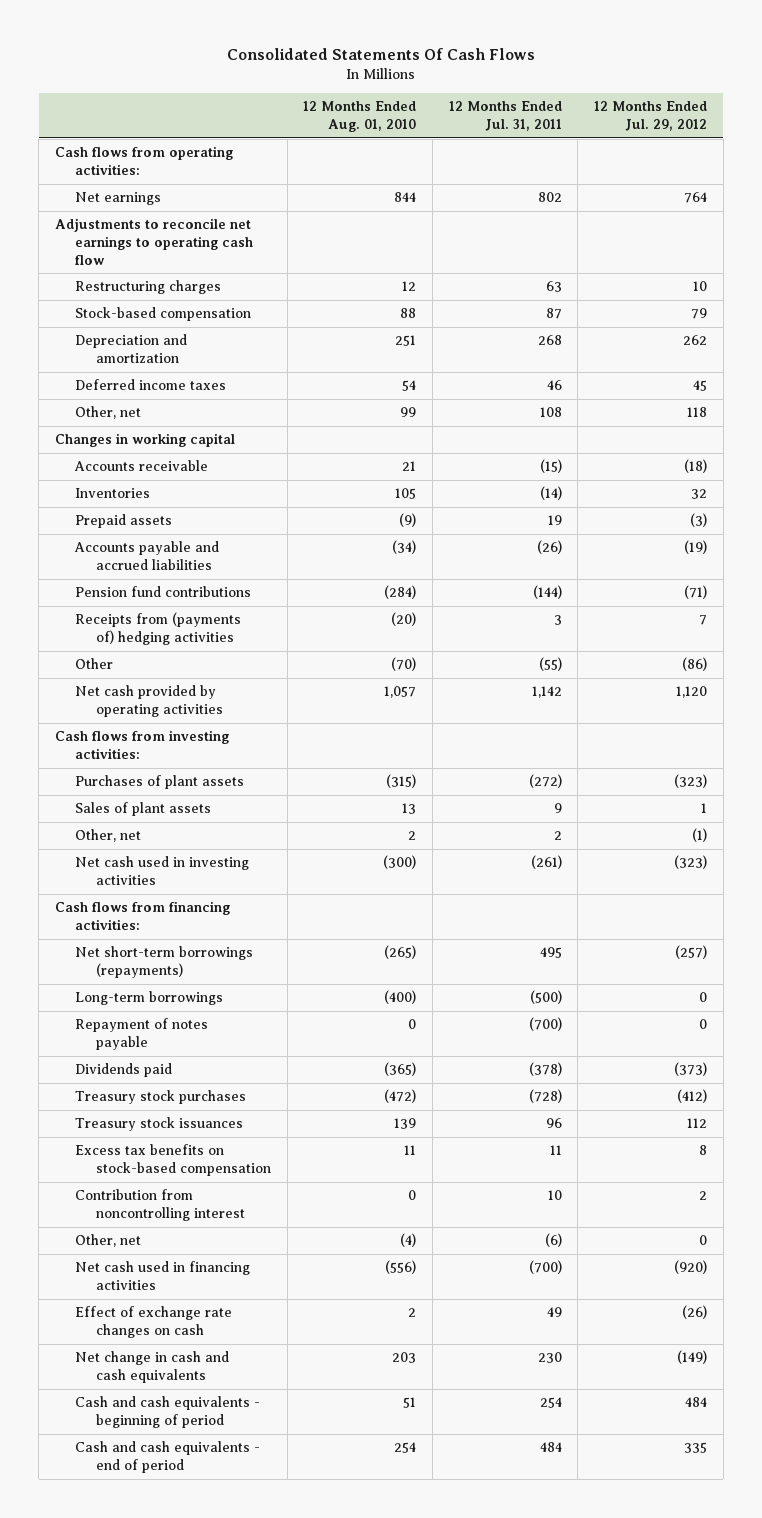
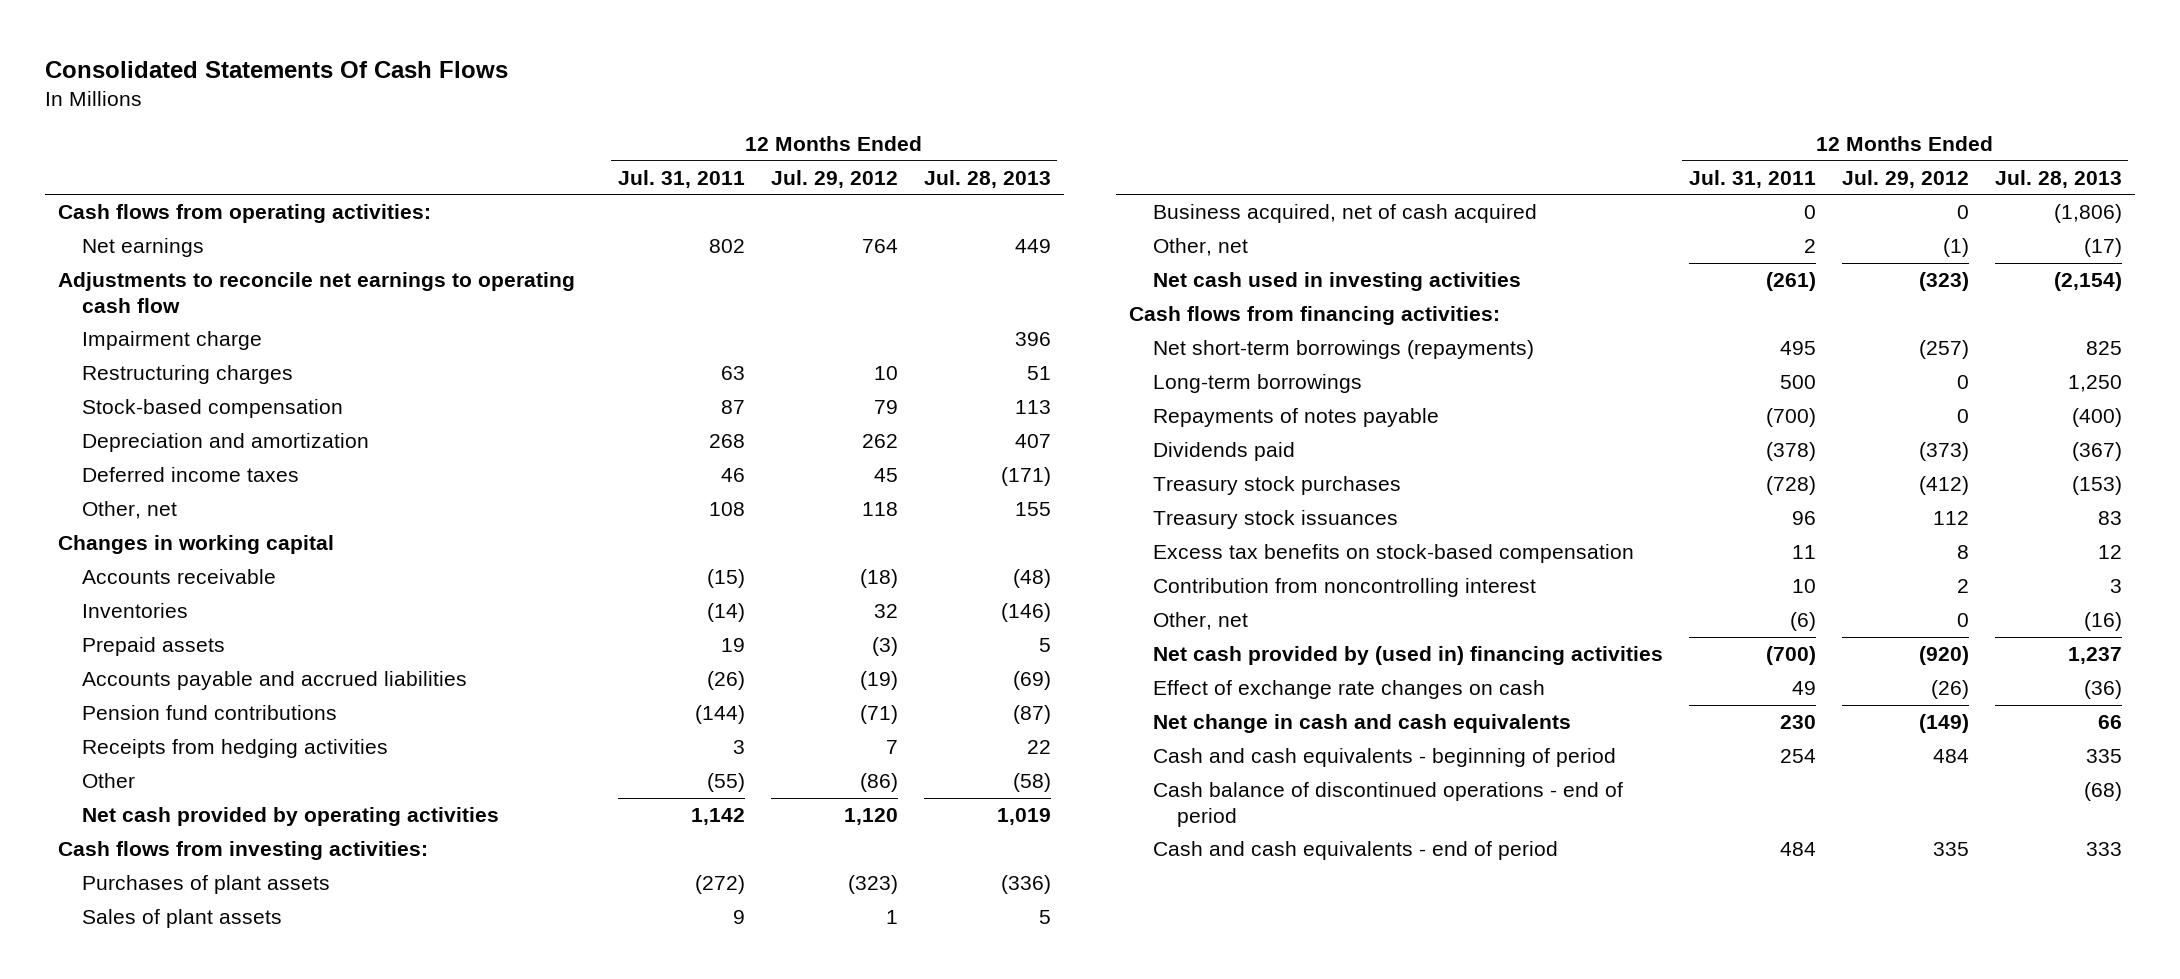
[303,101,417,133] 12 Months Ended Aug. 01, 2010 -> none
none -> [923,169,1051,188] Jul. 28, 2013
none -> [82,331,263,351] Impairment charge
[75,612,242,645] Receipts from (payments of) hedging activities -> [82,739,389,759] Receipts from hedging activities
none -> [1152,204,1537,224] Business acquired, net of cash acquired
[529,990,562,1005] (500) -> [1779,375,1816,390] 500
[75,1018,209,1050] Repayment of notes payable -> [1152,408,1439,428] Repayments of notes payable
[75,1261,251,1290] Net cash used in financing activities -> [1152,646,1663,666] Net cash provided by (used in) financing activities
none -> [1152,782,1623,827] Cash balance of discontinued operations - end of period

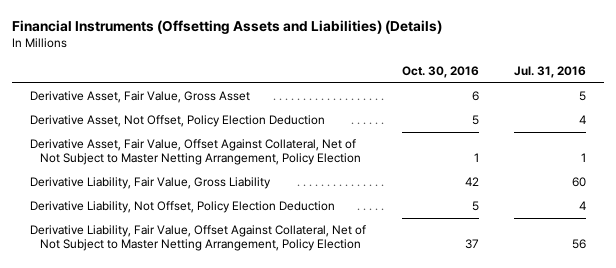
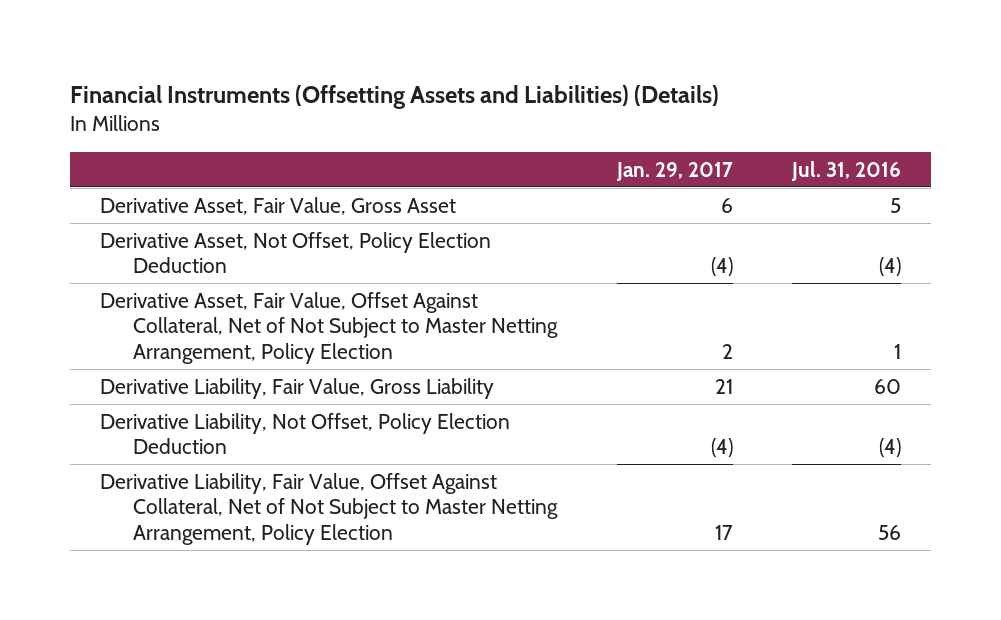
[401,66,479,79] Oct. 30, 2016 -> none
none -> [615,161,733,181] Jan. 29, 2017
[579,115,587,125] 4 -> [879,257,902,277] (4)
[579,201,587,211] 4 -> [879,438,902,458] (4)

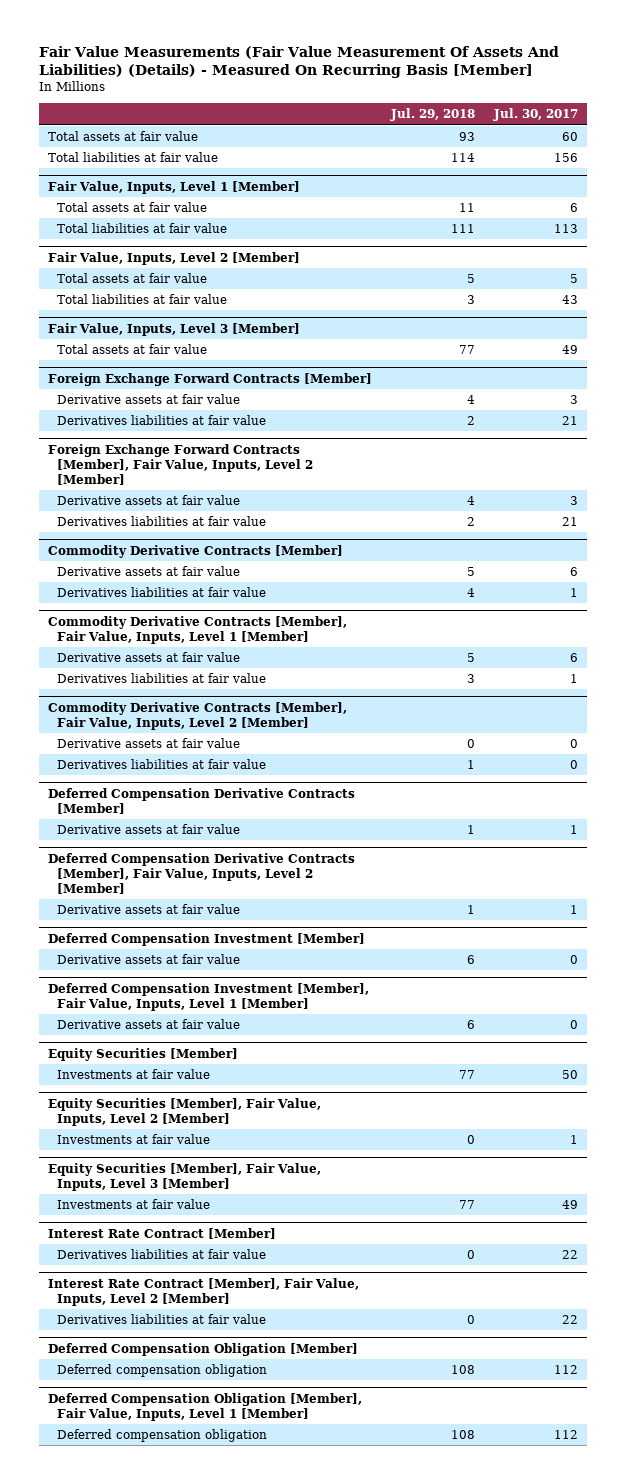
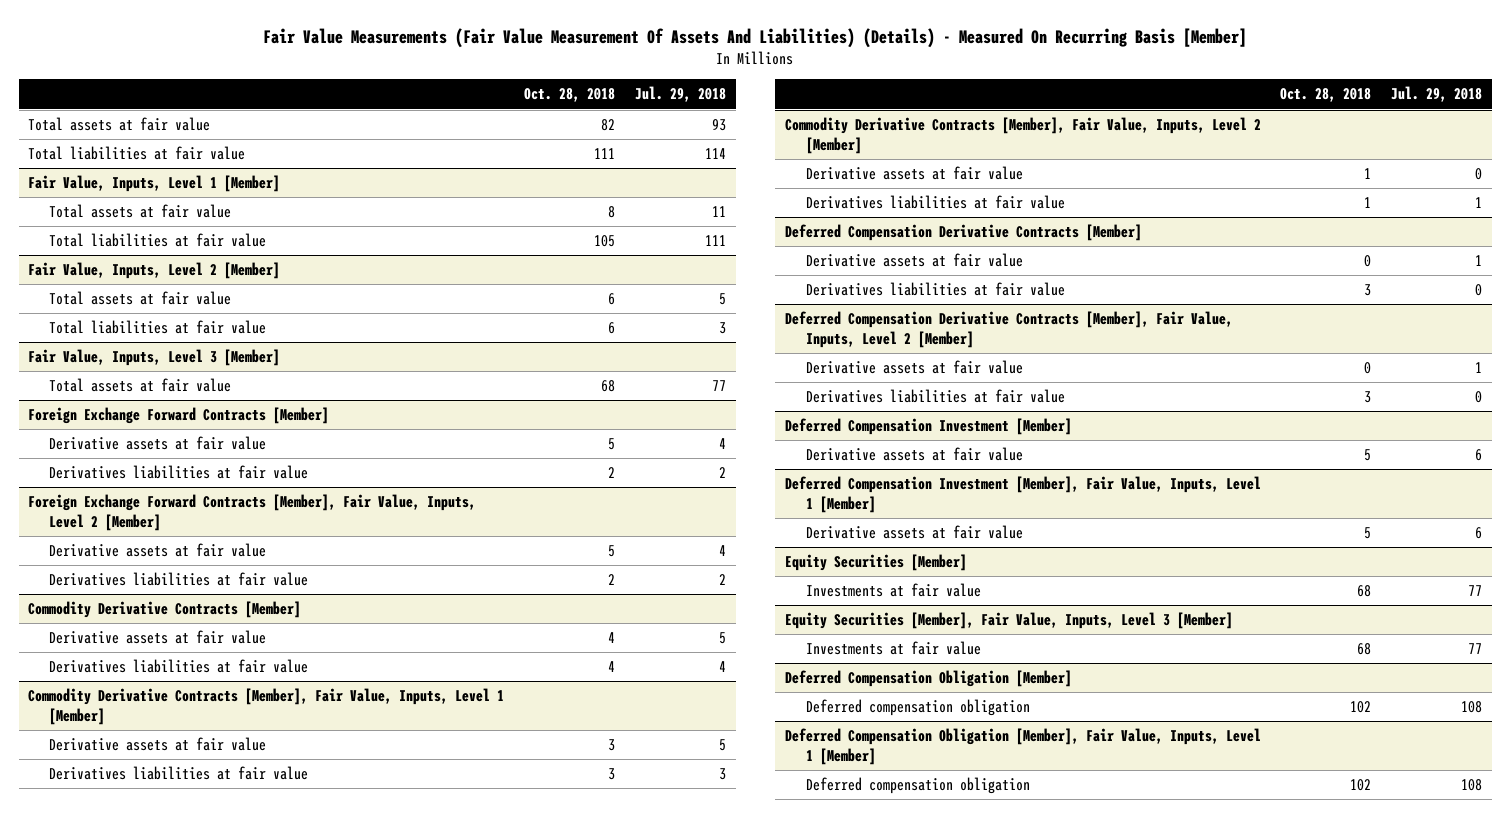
[492,108,578,122] Jul. 30, 2017 -> none
none -> [524,88,616,103] Oct. 28, 2018
none -> [805,282,1065,297] Derivatives liabilities at fair value
none -> [805,389,1065,404] Derivatives liabilities at fair value
[48,1097,322,1126] Equity Securities [Member], Fair Value, Inputs, Level 2 [Member] -> none
[56,1133,210,1144] Investments at fair value -> none
[48,1227,277,1239] Interest Rate Contract [Member] -> none
[56,1248,266,1259] Derivatives liabilities at fair value -> none
[48,1277,360,1306] Interest Rate Contract [Member], Fair Value, Inputs, Level 2 [Member] -> none
[56,1313,266,1324] Derivatives liabilities at fair value -> none

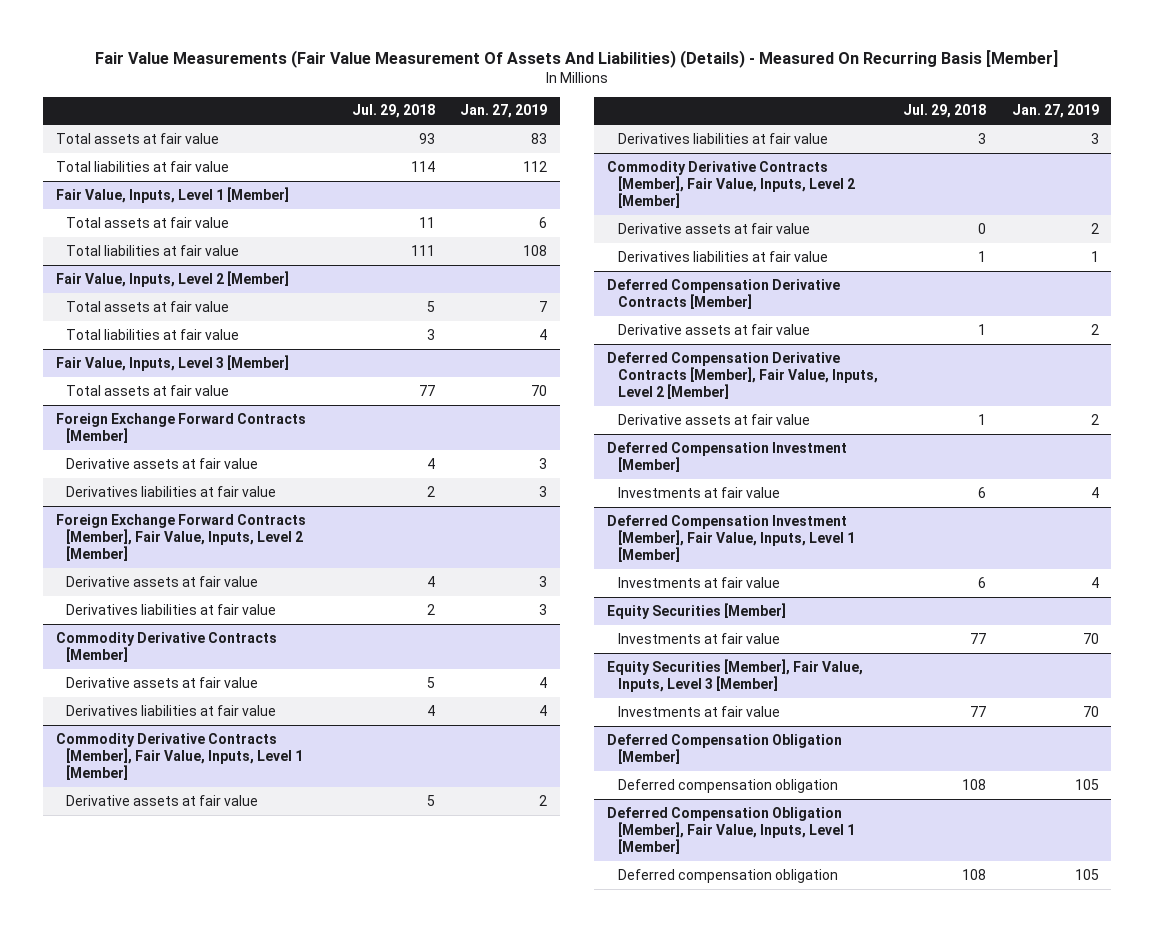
[524,88,616,103] Oct. 28, 2018 -> none
none -> [460,104,548,119] Jan. 27, 2019
[805,282,1065,297] Derivatives liabilities at fair value -> none
[805,389,1065,404] Derivatives liabilities at fair value -> none
[805,447,1023,462] Derivative assets at fair value -> [617,486,780,498] Investments at fair value
[805,525,1023,540] Derivative assets at fair value -> [617,576,780,588] Investments at fair value

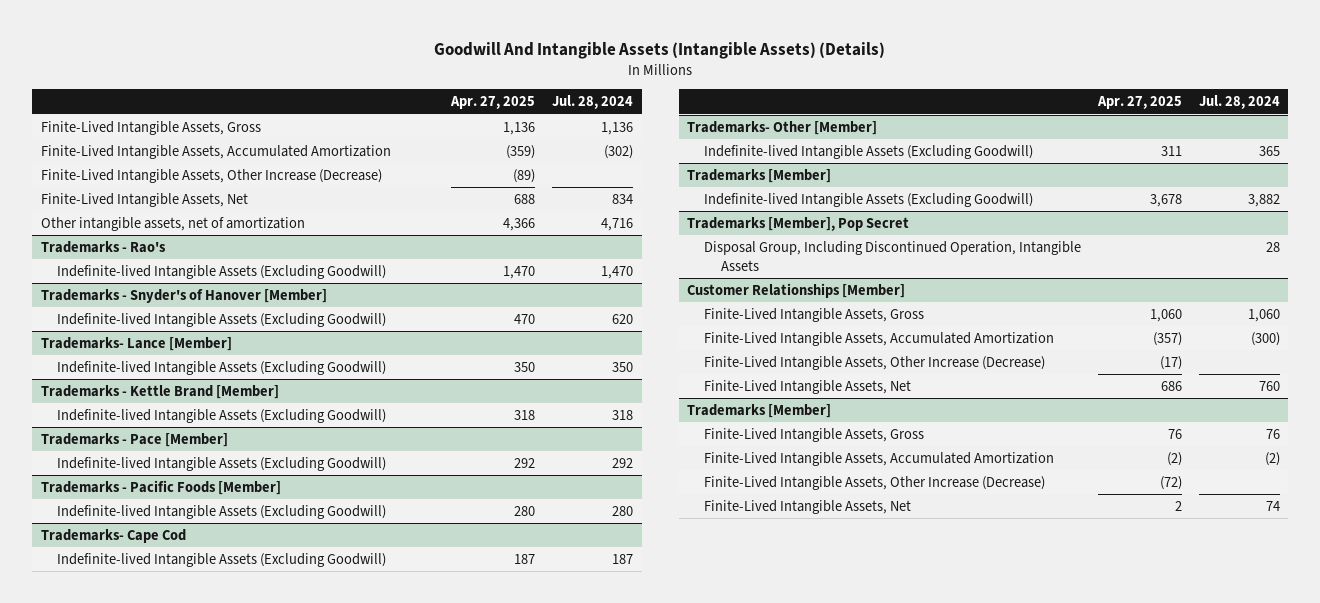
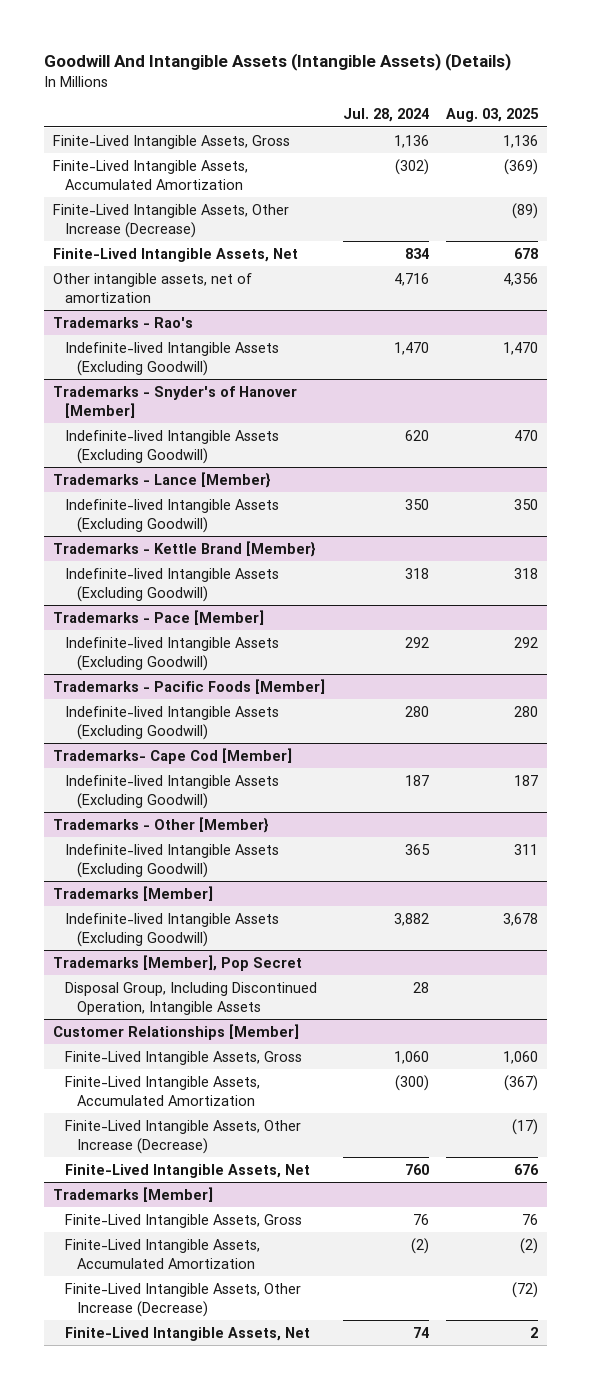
[450,96,536,110] Apr. 27, 2025 -> none
none -> [446,108,540,123] Aug. 03, 2025
[40,336,232,351] Trademarks- Lance [Member] -> [53,471,272,488] Trademarks - Lance [Member}
[40,384,279,399] Trademarks - Kettle Brand [Member] -> [53,540,317,557] Trademarks - Kettle Brand [Member}
[40,528,186,543] Trademarks- Cape Cod -> [53,747,293,764] Trademarks- Cape Cod [Member]
[687,120,878,135] Trademarks- Other [Member] -> [53,816,270,833] Trademarks - Other [Member}

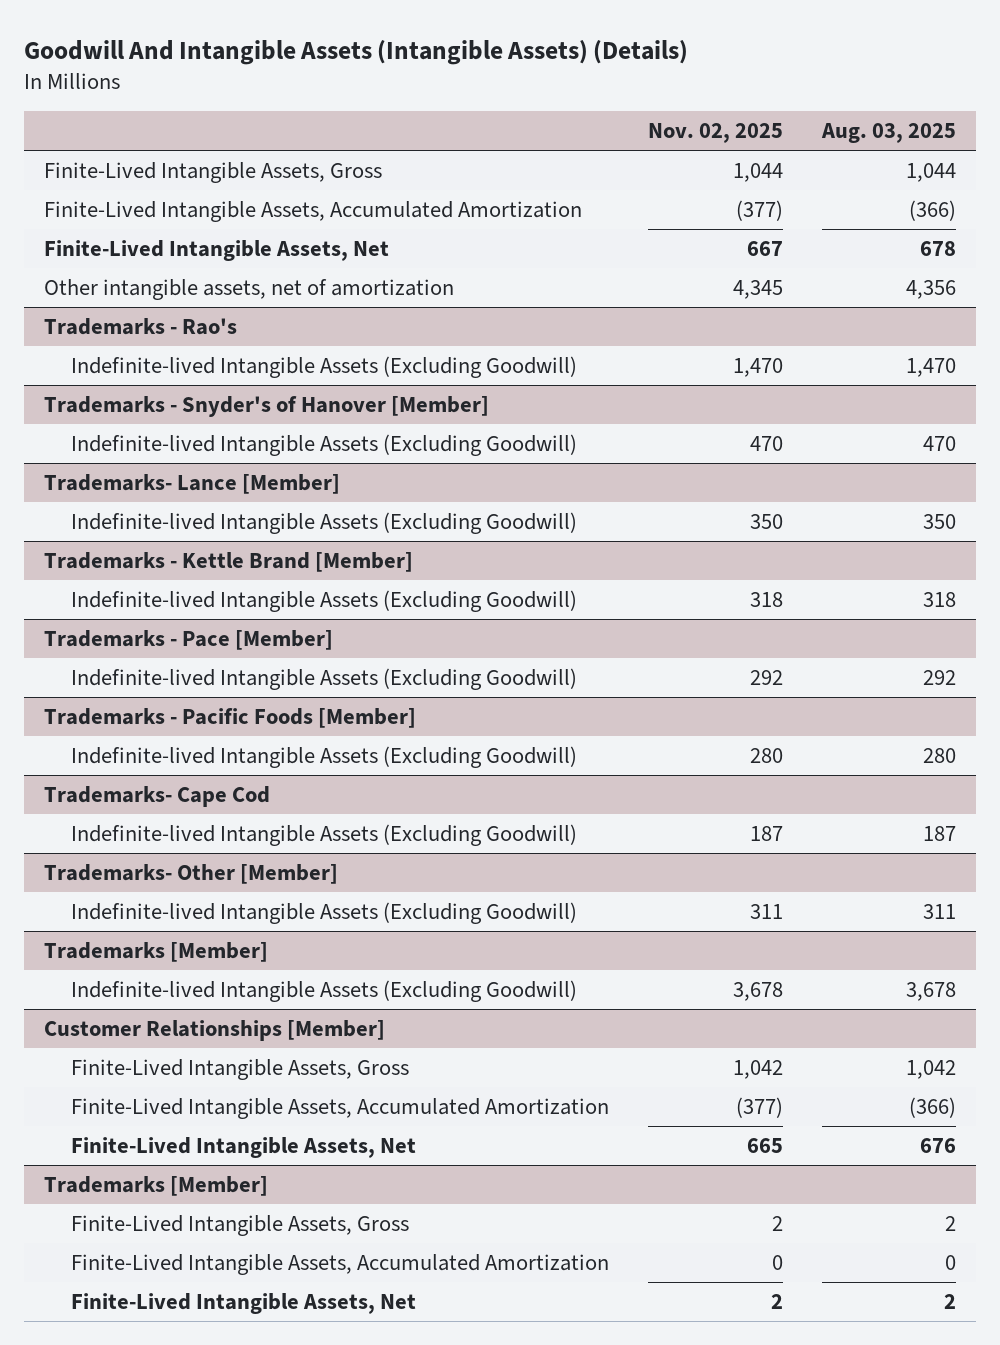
[342,108,429,123] Jul. 28, 2024 -> none
none -> [648,123,784,144] Nov. 02, 2025
[53,203,290,238] Finite-Lived Intangible Assets, Other Increase (Decrease) -> none
[503,134,539,148] 1,136 -> [906,162,957,182] 1,044
[504,158,539,175] (369) -> [909,199,957,221] (366)
[53,471,272,488] Trademarks - Lance [Member} -> [43,473,340,494] Trademarks- Lance [Member]
[53,540,317,557] Trademarks - Kettle Brand [Member} -> [43,551,413,572] Trademarks - Kettle Brand [Member]
[53,747,293,764] Trademarks- Cape Cod [Member] -> [43,785,270,807] Trademarks- Cape Cod
[53,816,270,833] Trademarks - Other [Member} -> [43,863,338,884] Trademarks- Other [Member]
[53,954,303,971] Trademarks [Member], Pop Secret -> none
[64,981,317,1015] Disposal Group, Including Discontinued Operation, Intangible Assets -> none
[64,1119,301,1154] Finite-Lived Intangible Assets, Other Increase (Decrease) -> none
[503,1050,539,1064] 1,060 -> [906,1059,957,1079] 1,042
[504,1074,539,1091] (367) -> [909,1096,957,1118] (366)
[64,1282,301,1317] Finite-Lived Intangible Assets, Other Increase (Decrease) -> none
[522,1213,539,1225] 76 -> [945,1215,957,1231] 2
[520,1237,539,1254] (2) -> [945,1254,957,1270] 0

